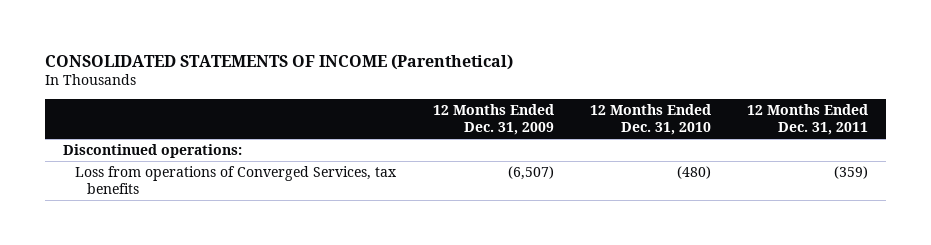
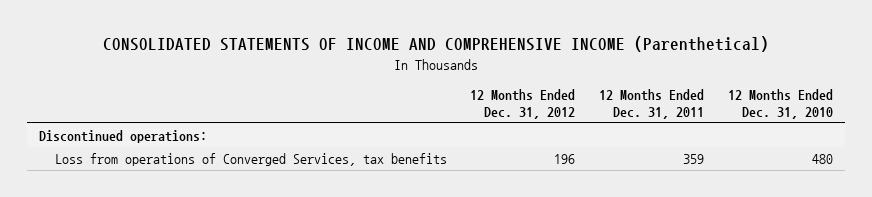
[45,53,514,70] CONSOLIDATED STATEMENTS OF INCOME (Parenthetical) -> [103,36,770,53] CONSOLIDATED STATEMENTS OF INCOME AND COMPREHENSIVE INCOME (Parenthetical)
[432,104,554,136] 12 Months Ended Dec. 31, 2009 -> none
none -> [470,88,576,119] 12 Months Ended Dec. 31, 2012
[676,166,711,180] (480) -> [811,154,833,165] 480
[833,166,868,180] (359) -> [683,154,705,165] 359

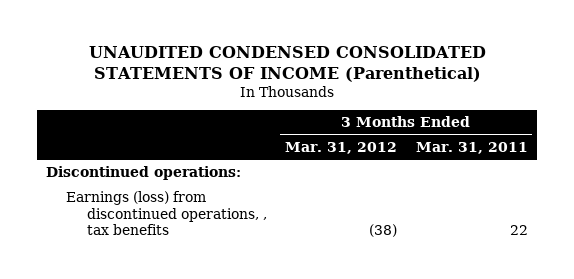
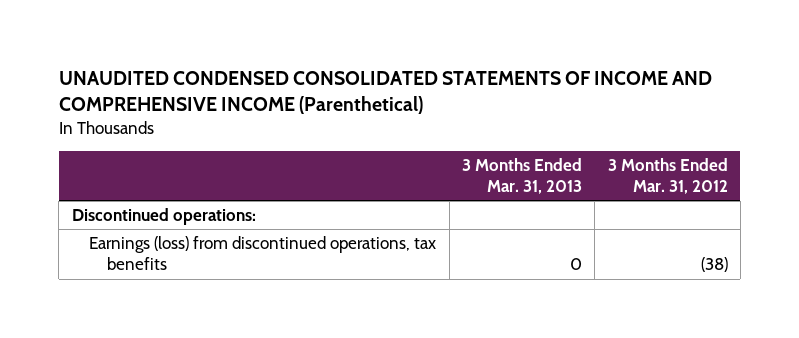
[88,45,486,82] UNAUDITED CONDENSED CONSOLIDATED STATEMENTS OF INCOME (Parenthetical) -> [58,70,712,115] UNAUDITED CONDENSED CONSOLIDATED STATEMENTS OF INCOME AND COMPREHENSIVE INCOME (Parenthetical)
[415,142,528,155] Mar. 31, 2011 -> none
none -> [461,157,582,195] 3 Months Ended Mar. 31, 2013
[66,191,267,235] Earnings (loss) from discontinued operations, , tax benefits -> [89,236,437,271] Earnings (loss) from discontinued operations, tax benefits

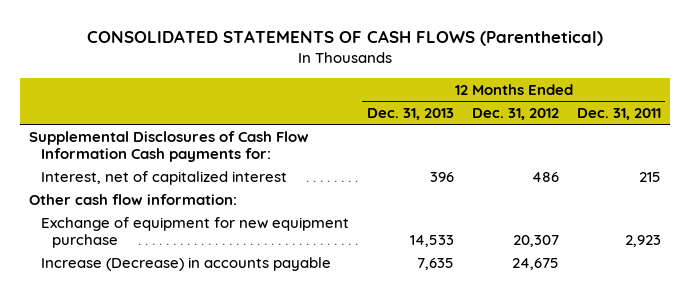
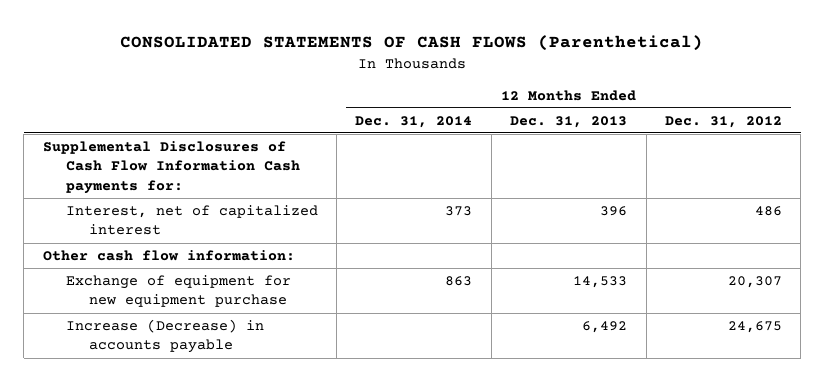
[576,108,661,121] Dec. 31, 2011 -> none
none -> [355,115,473,128] Dec. 31, 2014
[416,257,454,270] 7,635 -> [582,320,628,333] 6,492

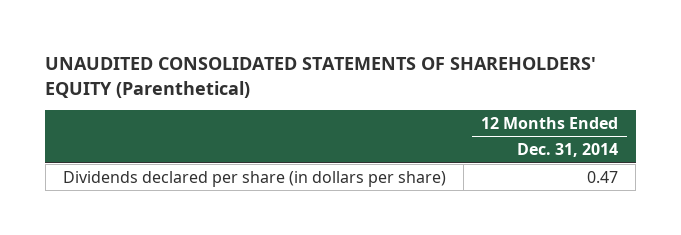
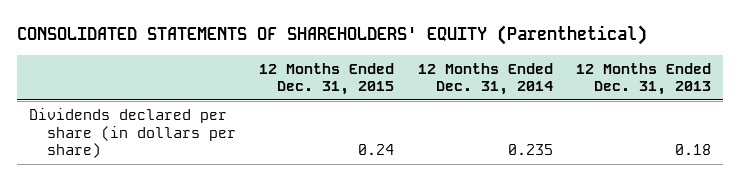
[45,57,597,98] UNAUDITED CONSOLIDATED STATEMENTS OF SHAREHOLDERS' EQUITY (Parenthetical) -> [17,24,648,45] CONSOLIDATED STATEMENTS OF SHAREHOLDERS' EQUITY (Parenthetical)
none -> [259,62,395,96] 12 Months Ended Dec. 31, 2015
none -> [576,62,712,96] 12 Months Ended Dec. 31, 2013
[587,170,619,183] 0.47 -> [507,143,553,155] 0.235

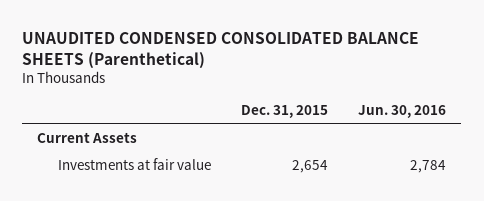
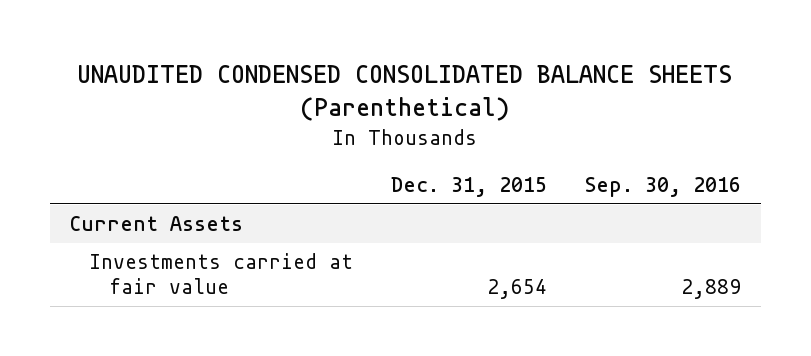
[358,105,447,119] Jun. 30, 2016 -> none
none -> [585,177,742,198] Sep. 30, 2016
[58,158,212,171] Investments at fair value -> [89,253,354,295] Investments carried at fair value

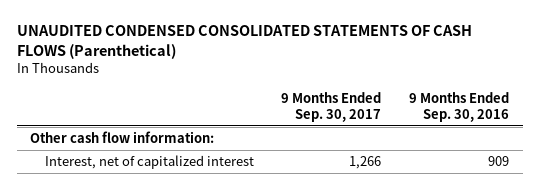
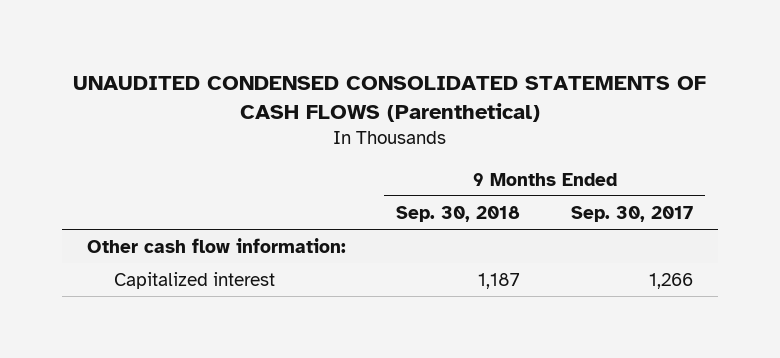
[408,91,509,122] 9 Months Ended Sep. 30, 2016 -> none
none -> [396,205,521,222] Sep. 30, 2018
[44,155,254,170] Interest, net of capitalized interest -> [113,271,275,289] Capitalized interest

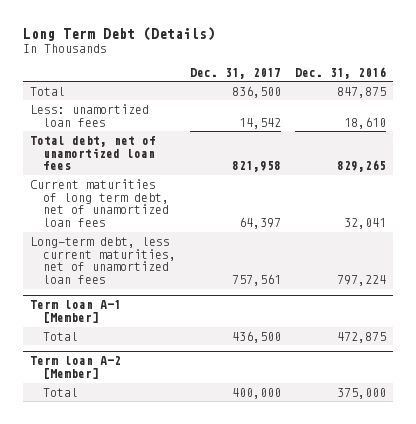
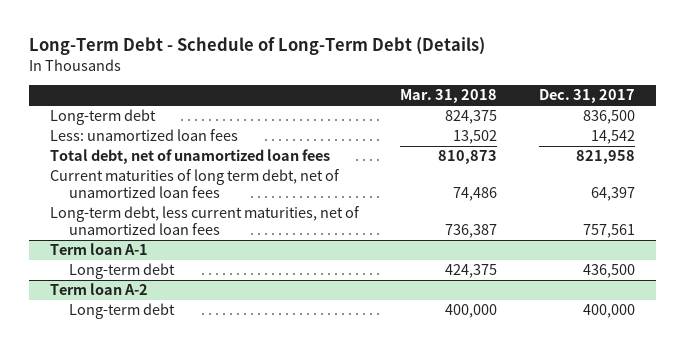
[23,26,216,41] Long Term Debt (Details) -> [29,37,486,56] Long-Term Debt - Schedule of Long-Term Debt (Details)
[294,66,386,79] Dec. 31, 2016 -> none
none -> [400,89,498,104] Mar. 31, 2018
[30,86,66,96] Total -> [49,109,156,126] Long-term debt
[30,300,122,324] Term loan A-1 [Member] -> [49,243,148,256] Term loan A-1
[42,331,78,341] Total -> [69,263,176,280] Long-term debt
[30,356,122,380] Term loan A-2 [Member] -> [49,283,148,296] Term loan A-2
[42,387,78,397] Total -> [69,303,176,320] Long-term debt

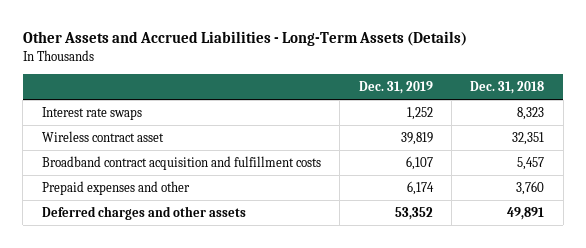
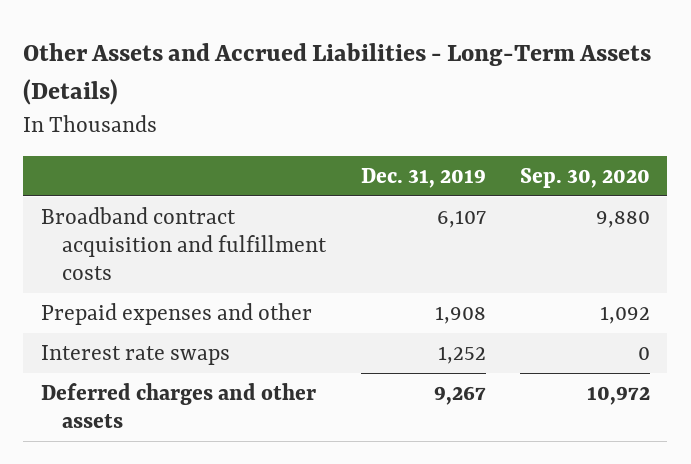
[470,80,545,94] Dec. 31, 2018 -> none
none -> [520,167,651,188] Sep. 30, 2020
[41,131,164,143] Wireless contract asset -> none
[406,181,434,196] 6,174 -> [434,305,486,324] 1,908
[41,107,142,121] Interest rate swaps -> [40,344,230,365] Interest rate swaps
[394,207,433,221] 53,352 -> [433,385,486,405] 9,267

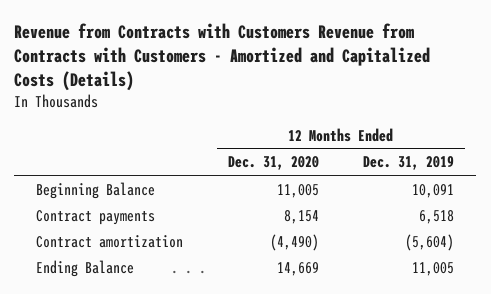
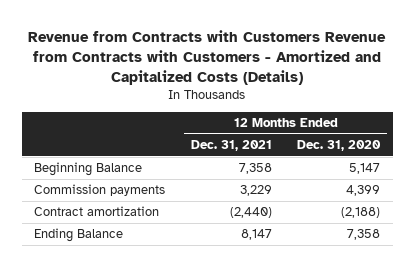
[363,156,455,171] Dec. 31, 2019 -> none
none -> [190,140,272,152] Dec. 31, 2021
[276,183,319,198] 11,005 -> [349,163,381,175] 5,147
[36,209,156,225] Contract payments -> [34,184,166,197] Commission payments
[283,209,319,224] 8,154 -> [346,185,381,197] 4,399
[269,233,319,251] (4,490) -> [341,207,381,219] (2,188)
[276,261,319,276] 14,669 -> [347,229,381,241] 7,358

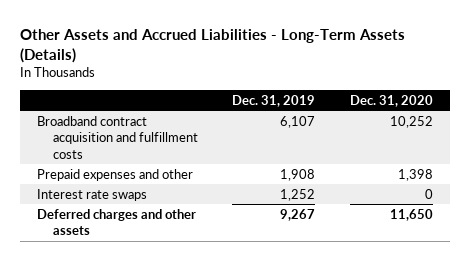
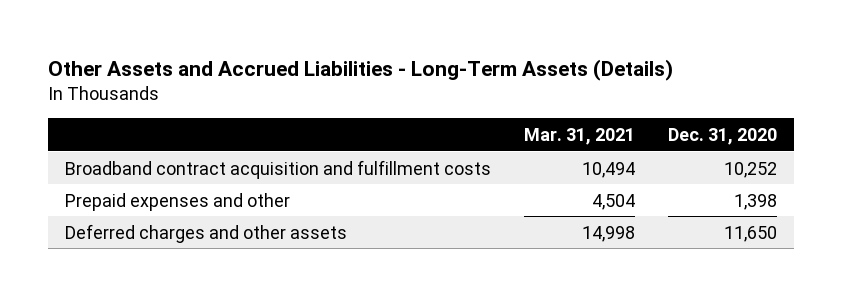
[232,94,316,107] Dec. 31, 2019 -> none
none -> [524,127,636,145] Mar. 31, 2021
[37,188,148,201] Interest rate swaps -> none

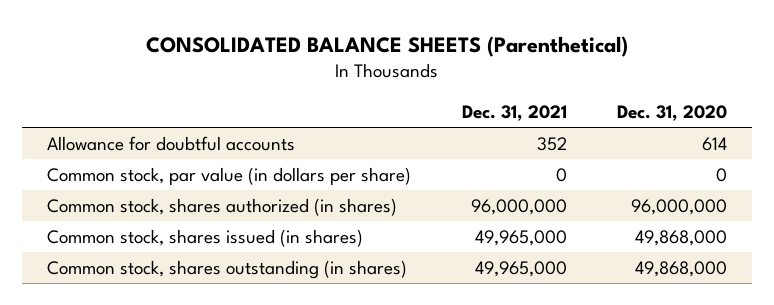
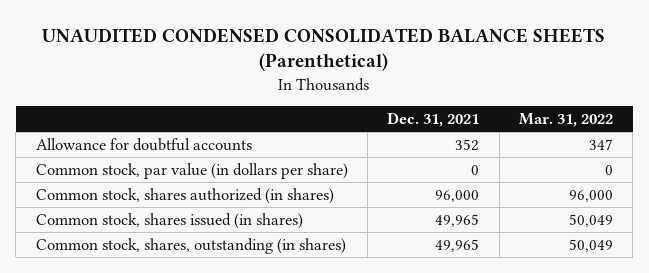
[146,35,629,57] CONSOLIDATED BALANCE SHEETS (Parenthetical) -> [42,27,606,72] UNAUDITED CONDENSED CONSOLIDATED BALANCE SHEETS (Parenthetical)
[616,105,727,122] Dec. 31, 2020 -> none
none -> [518,113,613,128] Mar. 31, 2022
[470,198,567,215] 96,000,000 -> [435,190,480,203] 96,000
[474,229,567,246] 49,965,000 -> [435,214,480,228] 49,965
[47,259,408,279] Common stock, shares outstanding (in shares) -> [35,238,346,255] Common stock, shares, outstanding (in shares)
[474,260,567,277] 49,965,000 -> [435,239,480,253] 49,965

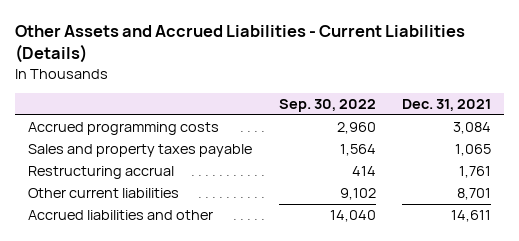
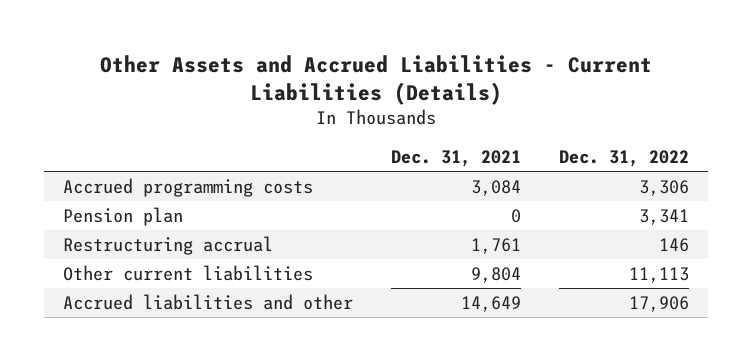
[278,99,376,113] Sep. 30, 2022 -> none
none -> [558,150,689,168] Dec. 31, 2022
[28,144,253,158] Sales and property taxes payable -> none
none -> [62,206,183,226] Pension plan
[456,188,491,201] 8,701 -> [470,266,521,283] 9,804
[450,210,491,223] 14,611 -> [460,295,521,312] 14,649

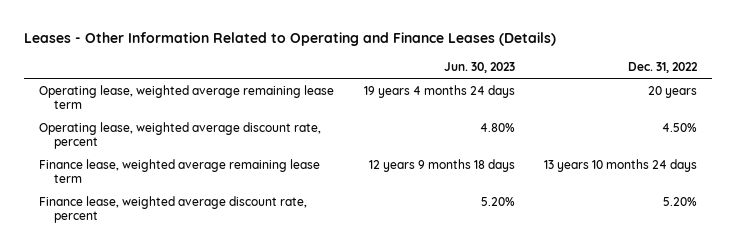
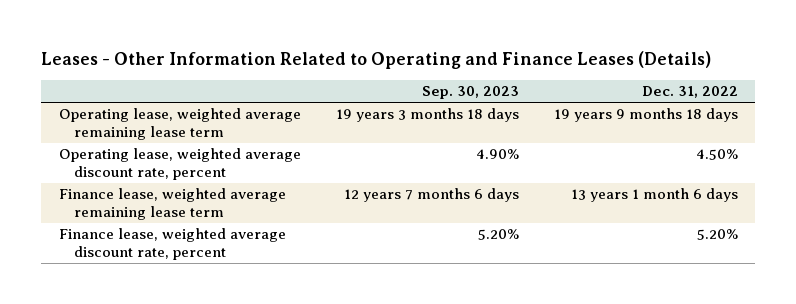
[443,62,515,74] Jun. 30, 2023 -> none
none -> [421,86,519,100] Sep. 30, 2023
[648,85,698,98] 20 years -> [553,108,738,123] 19 years 9 months 18 days
[544,158,698,172] 13 years 10 months 24 days -> [570,188,738,203] 13 years 1 month 6 days

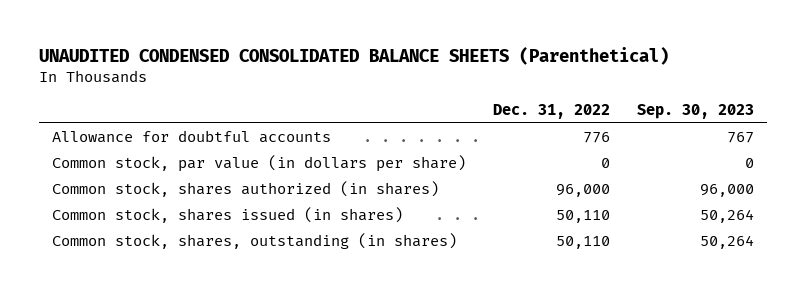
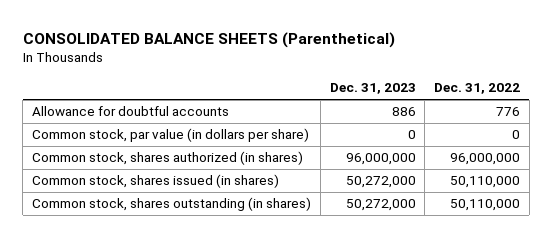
[39,47,670,66] UNAUDITED CONDENSED CONSOLIDATED BALANCE SHEETS (Parenthetical) -> [22,31,395,48] CONSOLIDATED BALANCE SHEETS (Parenthetical)
[636,104,754,120] Sep. 30, 2023 -> none
none -> [329,83,416,95] Dec. 31, 2023
[555,184,610,198] 96,000 -> [450,153,521,166] 96,000,000
[555,210,610,224] 50,110 -> [450,176,521,189] 50,110,000
[52,233,458,250] Common stock, shares, outstanding (in shares) -> [31,197,311,212] Common stock, shares outstanding (in shares)
[555,236,610,250] 50,110 -> [450,199,521,212] 50,110,000

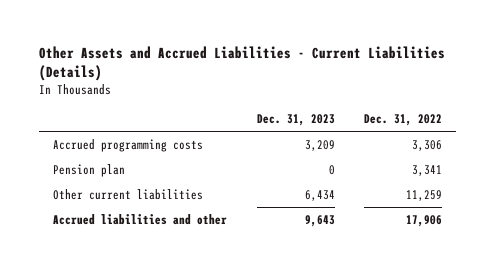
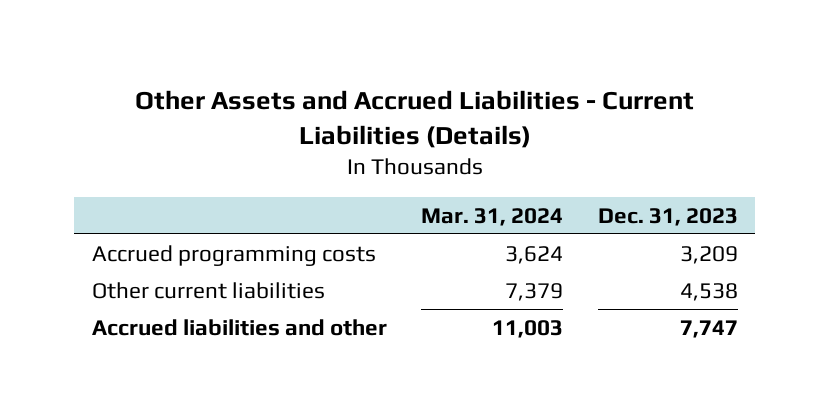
[363,114,442,127] Dec. 31, 2022 -> none
none -> [421,207,564,226] Mar. 31, 2024
[53,163,126,177] Pension plan -> none
[304,189,335,201] 6,434 -> [679,282,738,301] 4,538
[304,214,335,227] 9,643 -> [679,319,738,338] 7,747

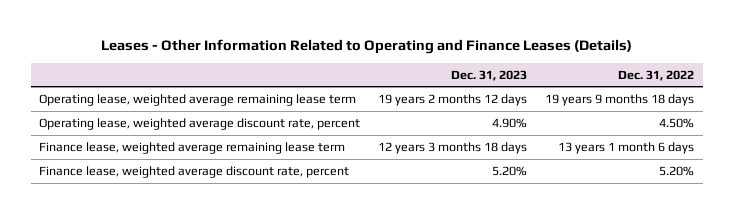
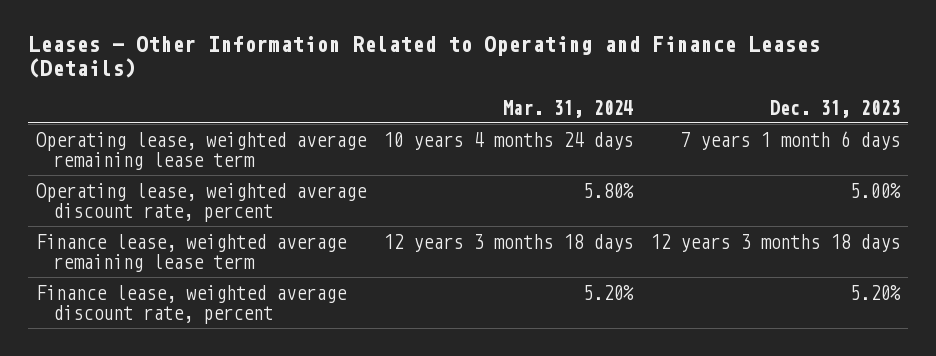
[618,69,695,81] Dec. 31, 2022 -> none
none -> [502,99,633,118] Mar. 31, 2024
[378,93,528,106] 19 years 2 months 12 days -> [679,130,900,150] 7 years 1 month 6 days
[492,117,528,128] 4.90% -> [849,182,901,198] 5.00%

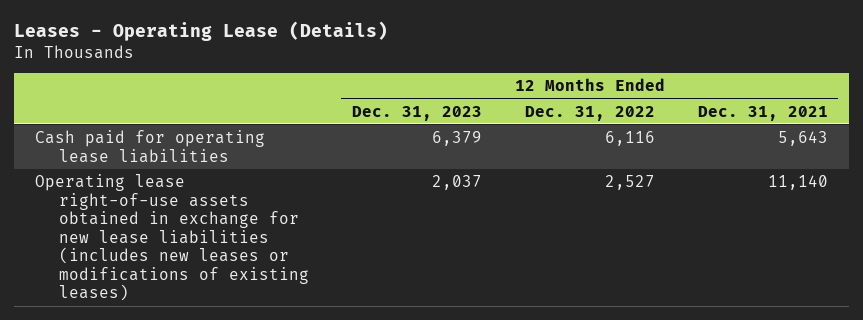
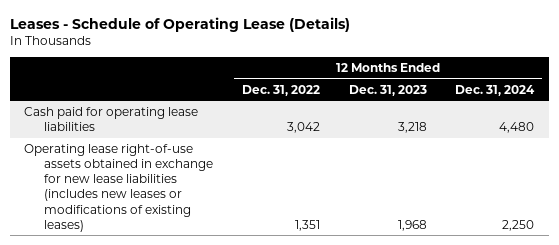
[13,21,388,42] Leases - Operating Lease (Details) -> [9,16,350,32] Leases - Schedule of Operating Lease (Details)
[697,105,828,121] Dec. 31, 2021 -> none
none -> [455,84,536,96] Dec. 31, 2024
[431,131,482,147] 6,379 -> [397,122,427,134] 3,218
[604,131,655,147] 6,116 -> [286,122,320,134] 3,042
[431,175,482,191] 2,037 -> [397,219,427,231] 1,968
[604,175,655,191] 2,527 -> [294,219,320,231] 1,351

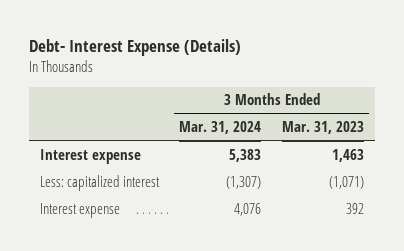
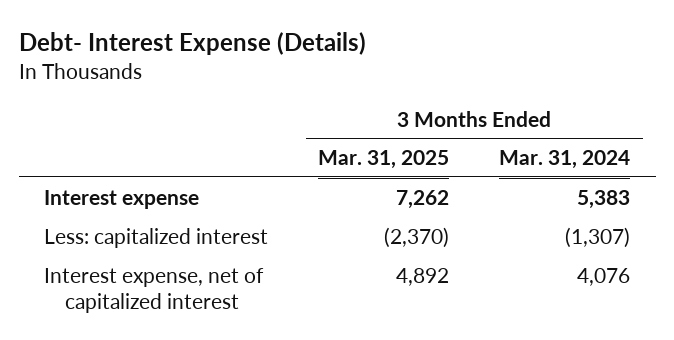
[282,121,365,135] Mar. 31, 2023 -> none
none -> [318,150,450,170] Mar. 31, 2025
[39,202,120,218] Interest expense -> [43,267,264,314] Interest expense, net of capitalized interest

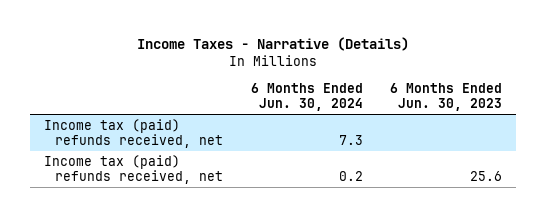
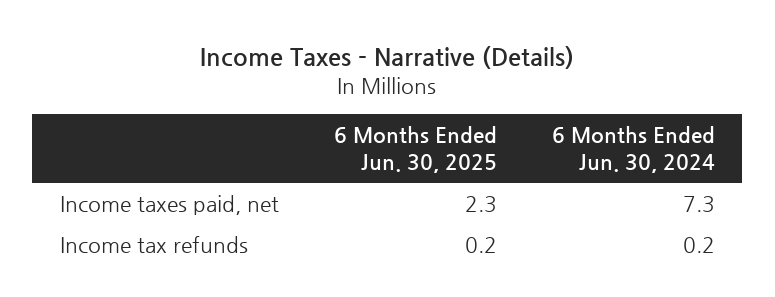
[390,82,503,112] 6 Months Ended Jun. 30, 2023 -> none
none -> [333,126,497,173] 6 Months Ended Jun. 30, 2025
[43,118,224,149] Income tax (paid) refunds received, net -> [59,194,279,215] Income taxes paid, net
[43,154,224,185] Income tax (paid) refunds received, net -> [59,235,248,253] Income tax refunds

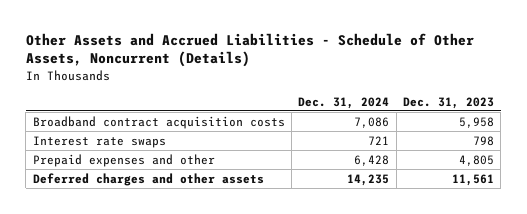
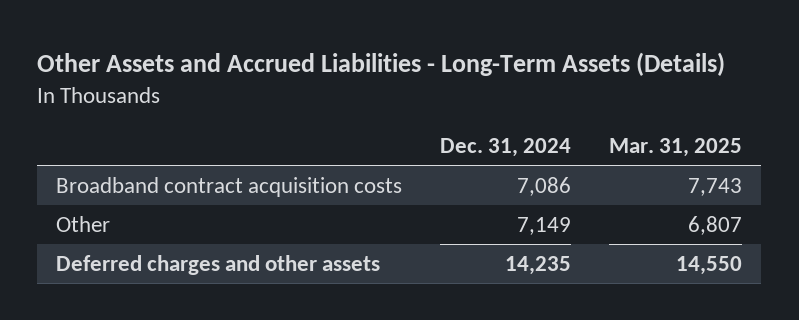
[25,32,474,68] Other Assets and Accrued Liabilities - Schedule of Other Assets, Noncurrent (Details) -> [37,52,726,77] Other Assets and Accrued Liabilities - Long-Term Assets (Details)
[402,96,494,109] Dec. 31, 2023 -> none
none -> [609,137,743,157] Mar. 31, 2025
[32,135,166,148] Interest rate swaps -> none
[32,153,215,167] Prepaid expenses and other -> [56,216,111,233] Other
[354,154,390,166] 6,428 -> [517,217,572,236] 7,149

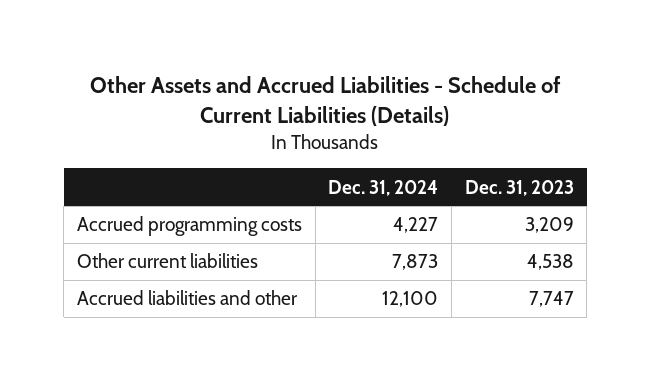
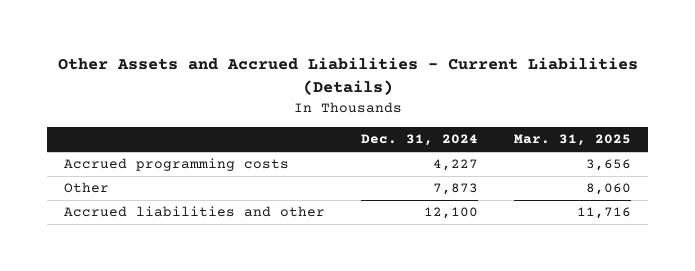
[90,76,562,127] Other Assets and Accrued Liabilities - Schedule of Current Liabilities (Details) -> [57,57,638,96] Other Assets and Accrued Liabilities - Current Liabilities (Details)
[464,179,574,196] Dec. 31, 2023 -> none
none -> [513,134,631,147] Mar. 31, 2025
[76,253,258,269] Other current liabilities -> [64,182,110,194] Other

